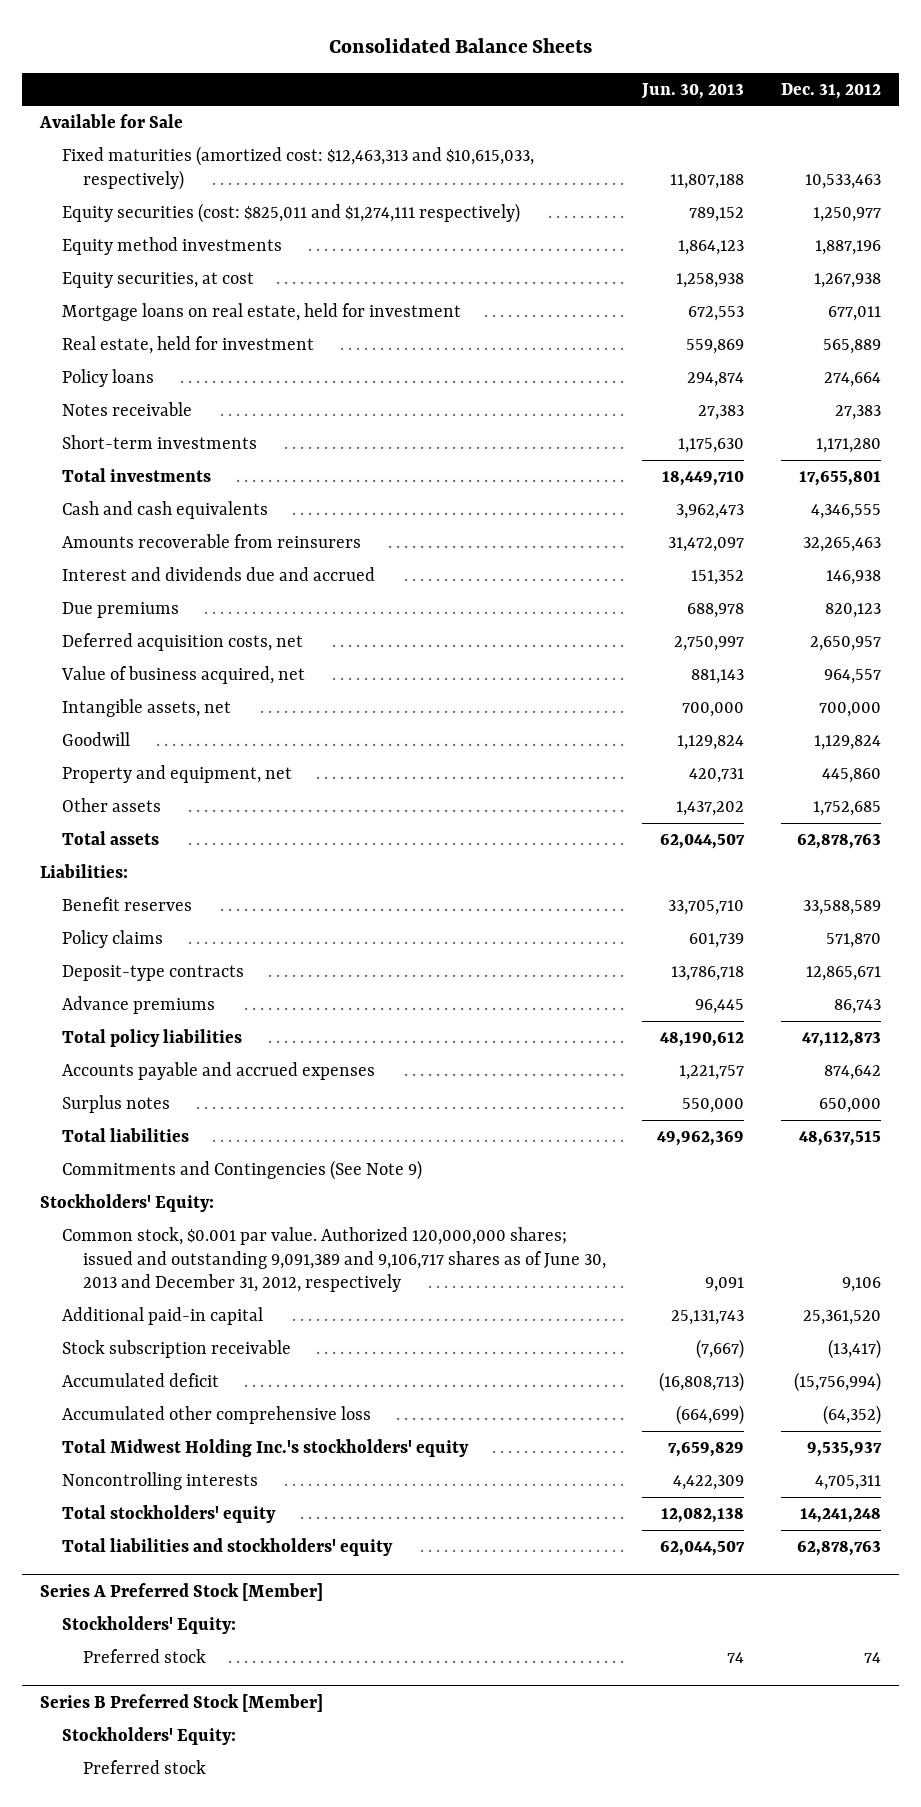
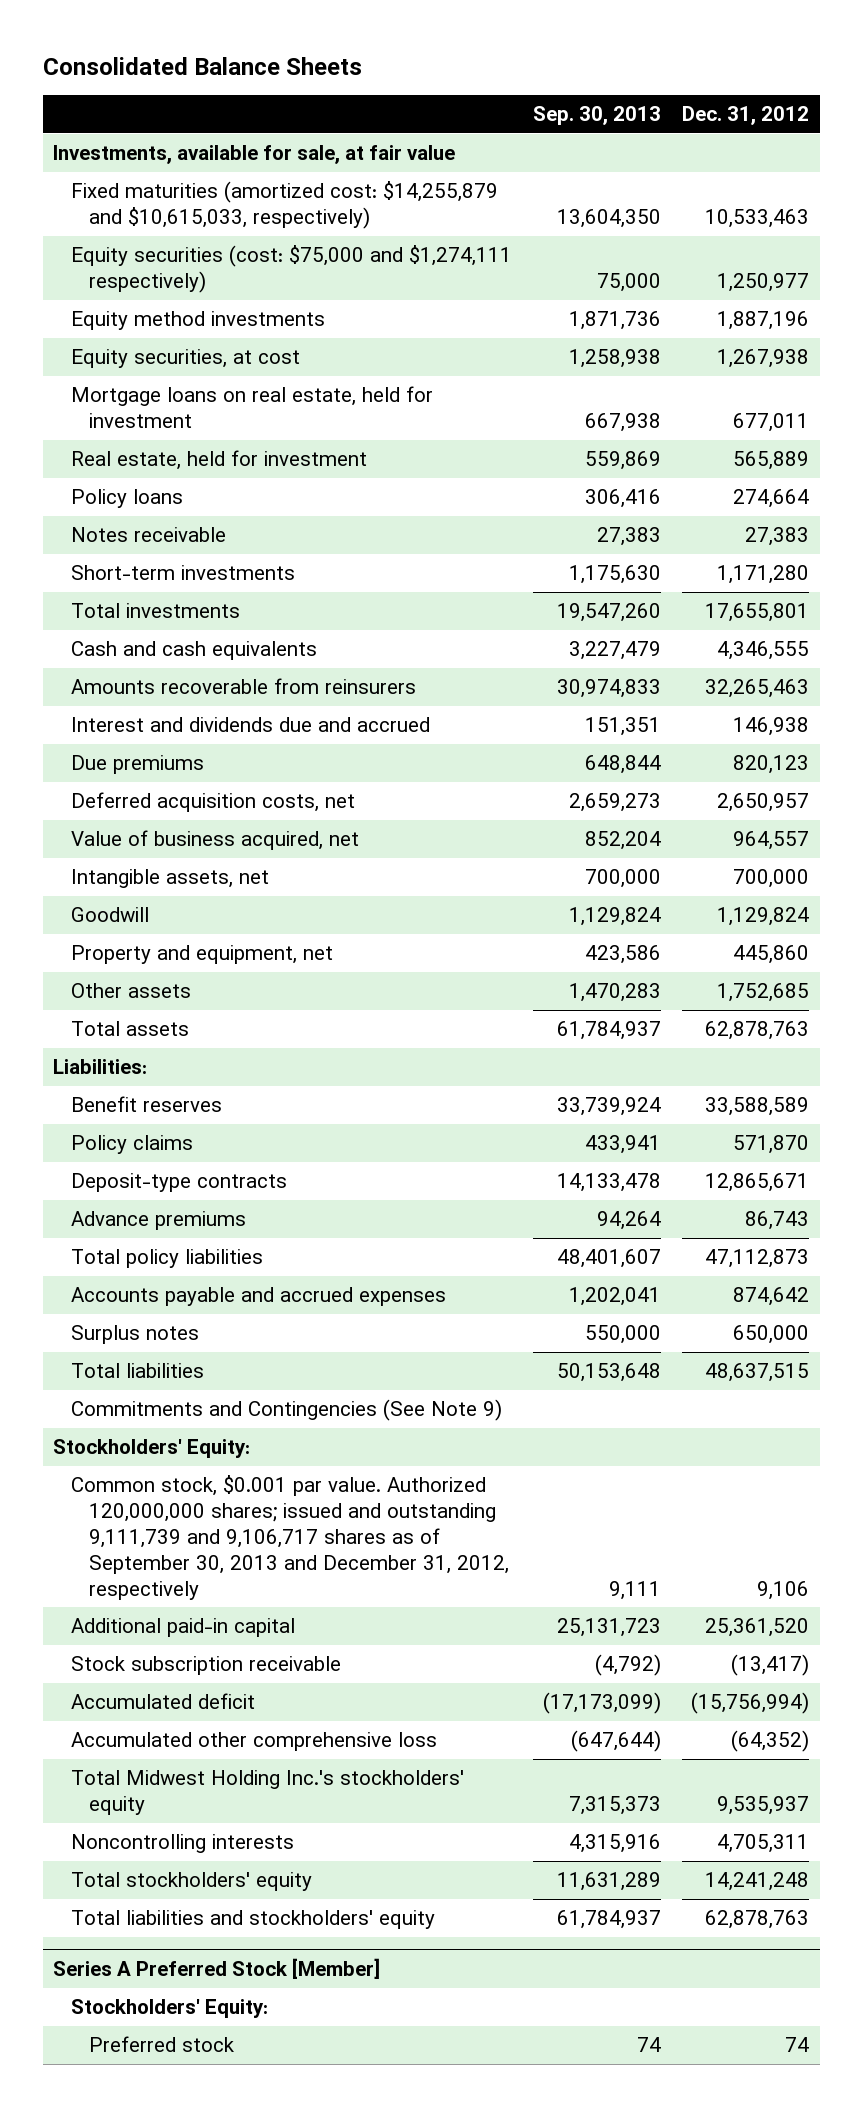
[641,82,745,99] Jun. 30, 2013 -> none
none -> [533,106,662,126] Sep. 30, 2013
[39,114,184,129] Available for Sale -> [52,145,455,165] Investments, available for sale, at fair value
[61,146,534,190] Fixed maturities (amortized cost: $12,463,313 and $10,615,033, respectively) -> [71,181,499,230] Fixed maturities (amortized cost: $14,255,879 and $10,615,033, respectively)
[61,203,520,224] Equity securities (cost: $825,011 and $1,274,111 respectively) -> [71,245,513,294] Equity securities (cost: $75,000 and $1,274,111 respectively)
[61,1227,606,1293] Common stock, $0.001 par value. Authorized 120,000,000 shares; issued and outstanding 9,091,389 and 9,106,717 shares as of June 30, 2013 and December 31, 2012, respectively -> [71,1475,510,1600] Common stock, $0.001 par value. Authorized 120,000,000 shares; issued and outstanding 9,111,739 and 9,106,717 shares as of September 30, 2013 and December 31, 2012, respectively
[40,1693,324,1712] Series B Preferred Stock [Member] -> none
[61,1727,236,1746] Stockholders' Equity: -> none
[82,1760,206,1775] Preferred stock -> none

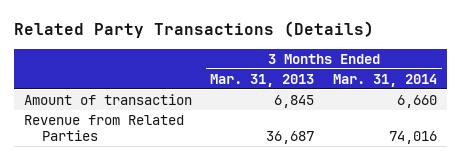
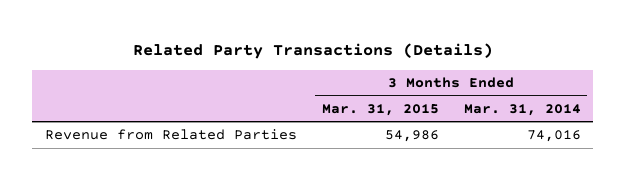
[210,73,315,87] Mar. 31, 2013 -> none
none -> [321,103,439,116] Mar. 31, 2015
[23,93,192,105] Amount of transaction -> none

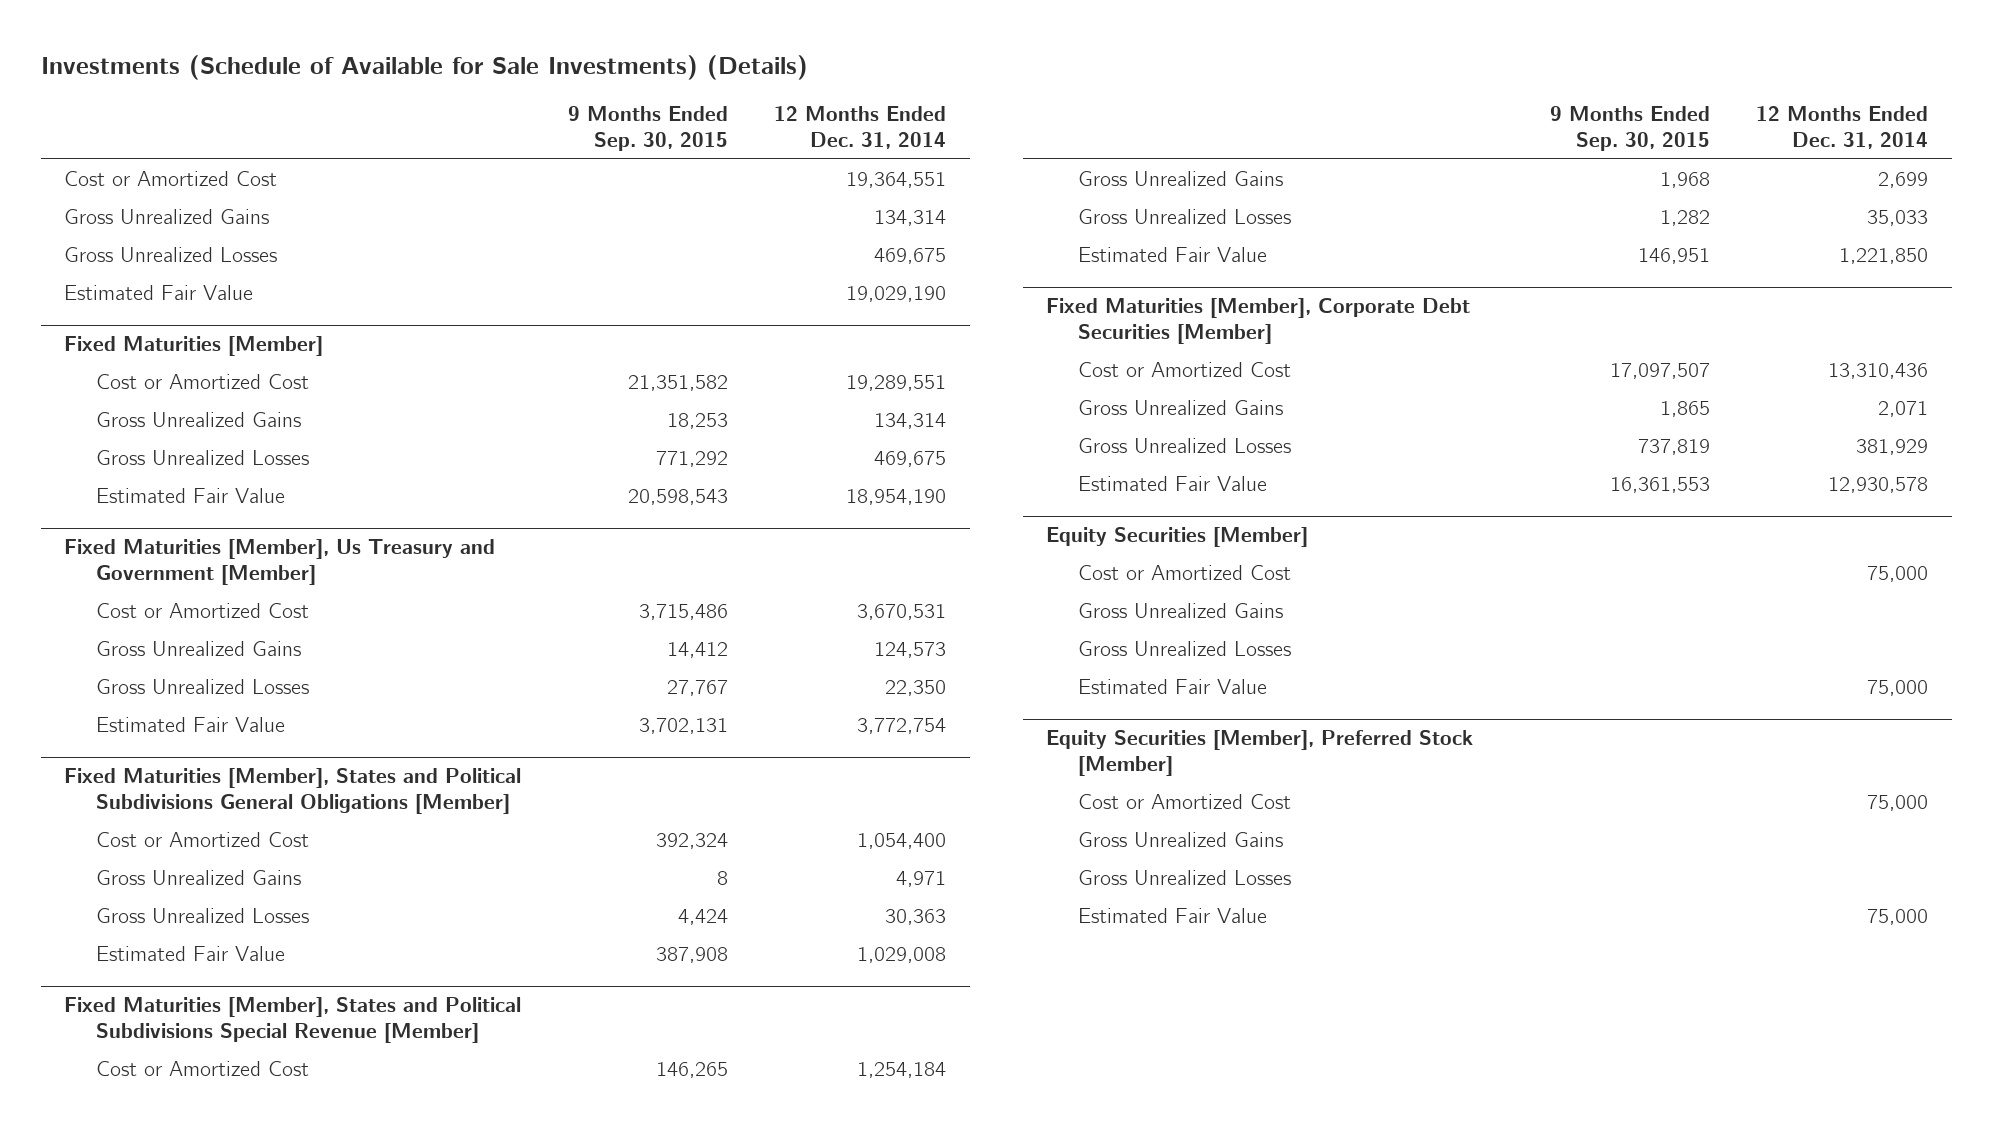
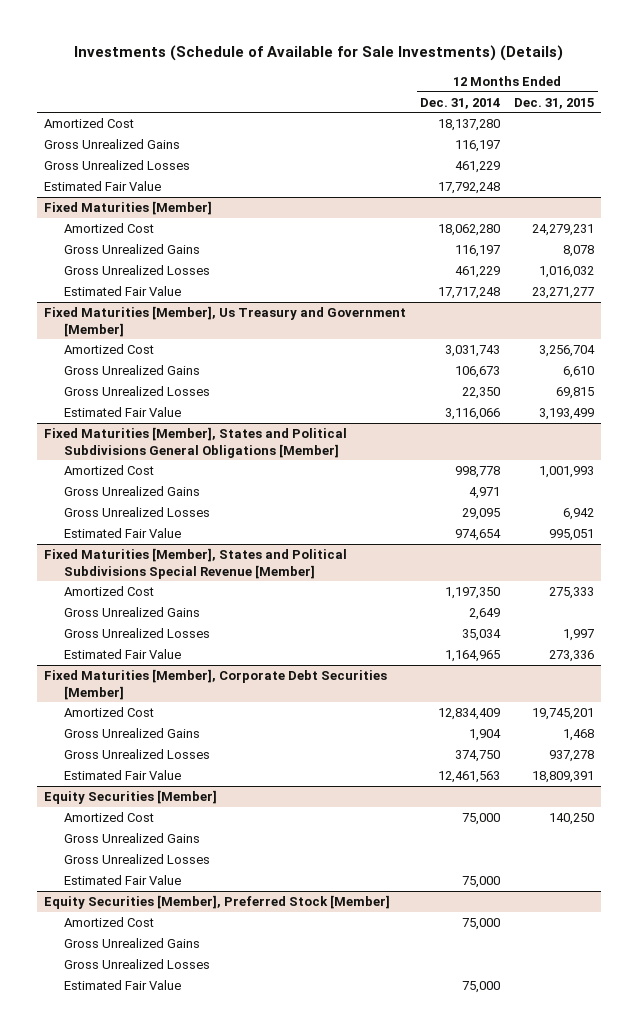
[567,106,728,152] 9 Months Ended Sep. 30, 2015 -> none
none -> [514,97,595,109] Dec. 31, 2015
[64,171,278,187] Cost or Amortized Cost -> [44,118,135,129] Amortized Cost
[846,172,947,189] 19,364,551 -> [438,119,501,132] 18,137,280
[874,210,947,227] 134,314 -> [455,140,501,153] 116,197
[874,248,947,265] 469,675 -> [455,161,501,174] 461,229
[846,286,947,303] 19,029,190 -> [438,182,501,195] 17,792,248
[96,374,310,390] Cost or Amortized Cost -> [64,223,155,234] Amortized Cost
[846,375,947,392] 19,289,551 -> [438,224,501,237] 18,062,280
[874,413,947,430] 134,314 -> [455,245,501,258] 116,197
[874,451,947,468] 469,675 -> [455,266,501,279] 461,229
[846,489,947,506] 18,954,190 -> [438,287,501,300] 17,717,248
[96,603,310,619] Cost or Amortized Cost -> [64,344,155,355] Amortized Cost
[857,604,947,621] 3,670,531 -> [445,345,501,358] 3,031,743
[874,642,947,659] 124,573 -> [455,366,501,379] 106,673
[857,718,947,735] 3,772,754 -> [445,408,501,421] 3,116,066
[96,832,310,848] Cost or Amortized Cost -> [64,465,155,476] Amortized Cost
[857,833,947,850] 1,054,400 -> [455,466,501,479] 998,778
[885,909,947,926] 30,363 -> [462,508,501,521] 29,095
[857,947,947,964] 1,029,008 -> [455,529,502,542] 974,654
[96,1061,310,1077] Cost or Amortized Cost -> [64,586,155,597] Amortized Cost
[857,1062,947,1079] 1,254,184 -> [445,587,501,600] 1,197,350
[1878,172,1929,189] 2,699 -> [469,608,501,621] 2,649
[1867,210,1929,227] 35,033 -> [462,629,502,642] 35,034
[1839,248,1929,265] 1,221,850 -> [445,650,501,663] 1,164,965
[1077,362,1291,378] Cost or Amortized Cost -> [64,707,155,718] Amortized Cost
[1828,363,1929,380] 13,310,436 -> [438,708,501,721] 12,834,409
[1878,401,1929,418] 2,071 -> [469,729,502,742] 1,904
[1856,439,1929,456] 381,929 -> [455,750,501,763] 374,750
[1828,477,1929,494] 12,930,578 -> [438,771,501,784] 12,461,563
[1077,565,1291,581] Cost or Amortized Cost -> [64,812,155,823] Amortized Cost
[1077,794,1291,810] Cost or Amortized Cost -> [64,917,155,928] Amortized Cost

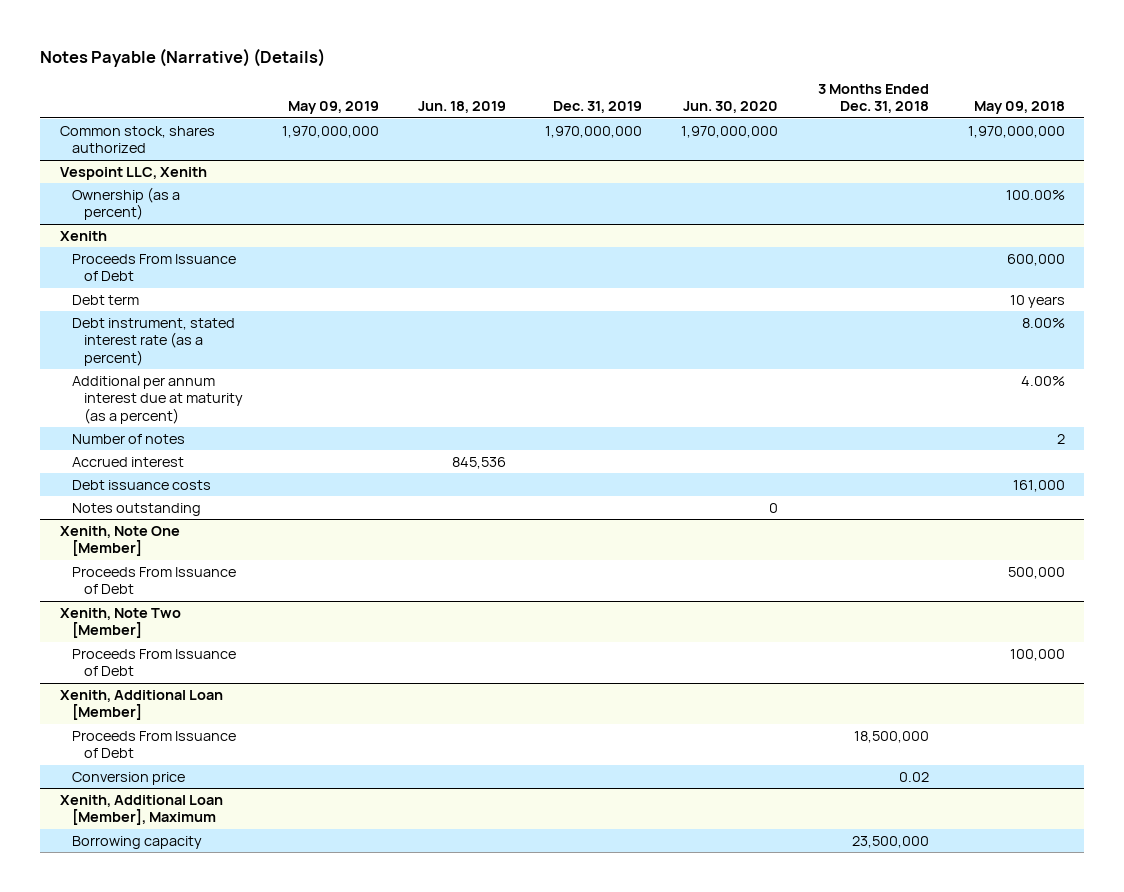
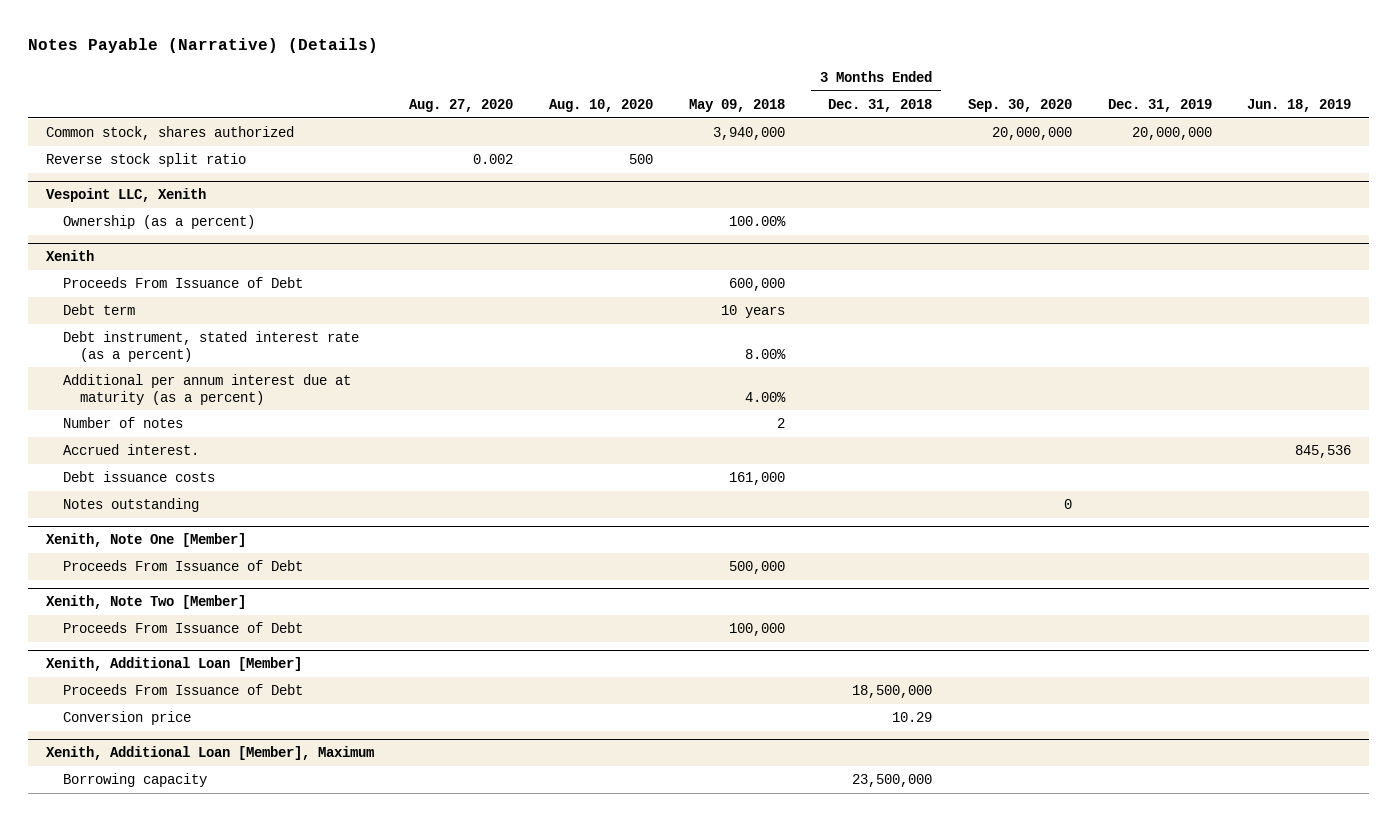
[288,101,380,115] May 09, 2019 -> none
[683,101,779,114] Jun. 30, 2020 -> none
none -> [409,98,514,112] Aug. 27, 2020
none -> [549,98,654,112] Aug. 10, 2020
none -> [967,98,1072,112] Sep. 30, 2020
[545,125,643,138] 1,970,000,000 -> [1131,127,1212,141] 20,000,000
[967,125,1065,138] 1,970,000,000 -> [712,127,785,141] 3,940,000
none -> [45,153,246,168] Reverse stock split ratio
[71,456,184,467] Accrued interest -> [62,444,199,456] Accrued interest.
[898,771,929,782] 0.02 -> [892,712,933,723] 10.29

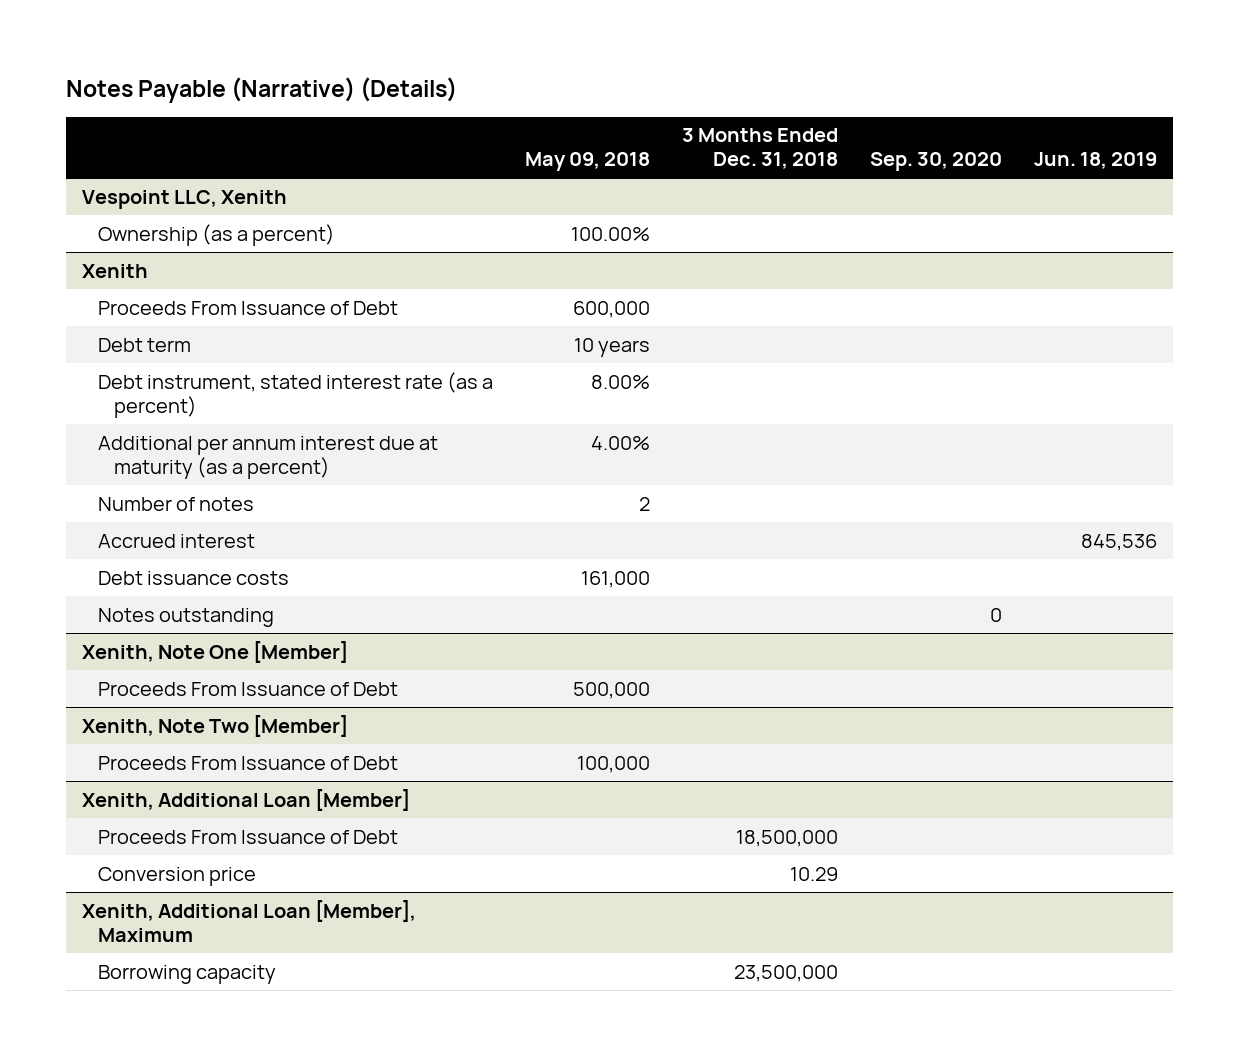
[409,98,514,112] Aug. 27, 2020 -> none
[549,98,654,112] Aug. 10, 2020 -> none
[1107,98,1212,112] Dec. 31, 2019 -> none
[45,126,294,141] Common stock, shares authorized -> none
[45,153,246,168] Reverse stock split ratio -> none
[62,444,199,456] Accrued interest. -> [97,533,255,548] Accrued interest

